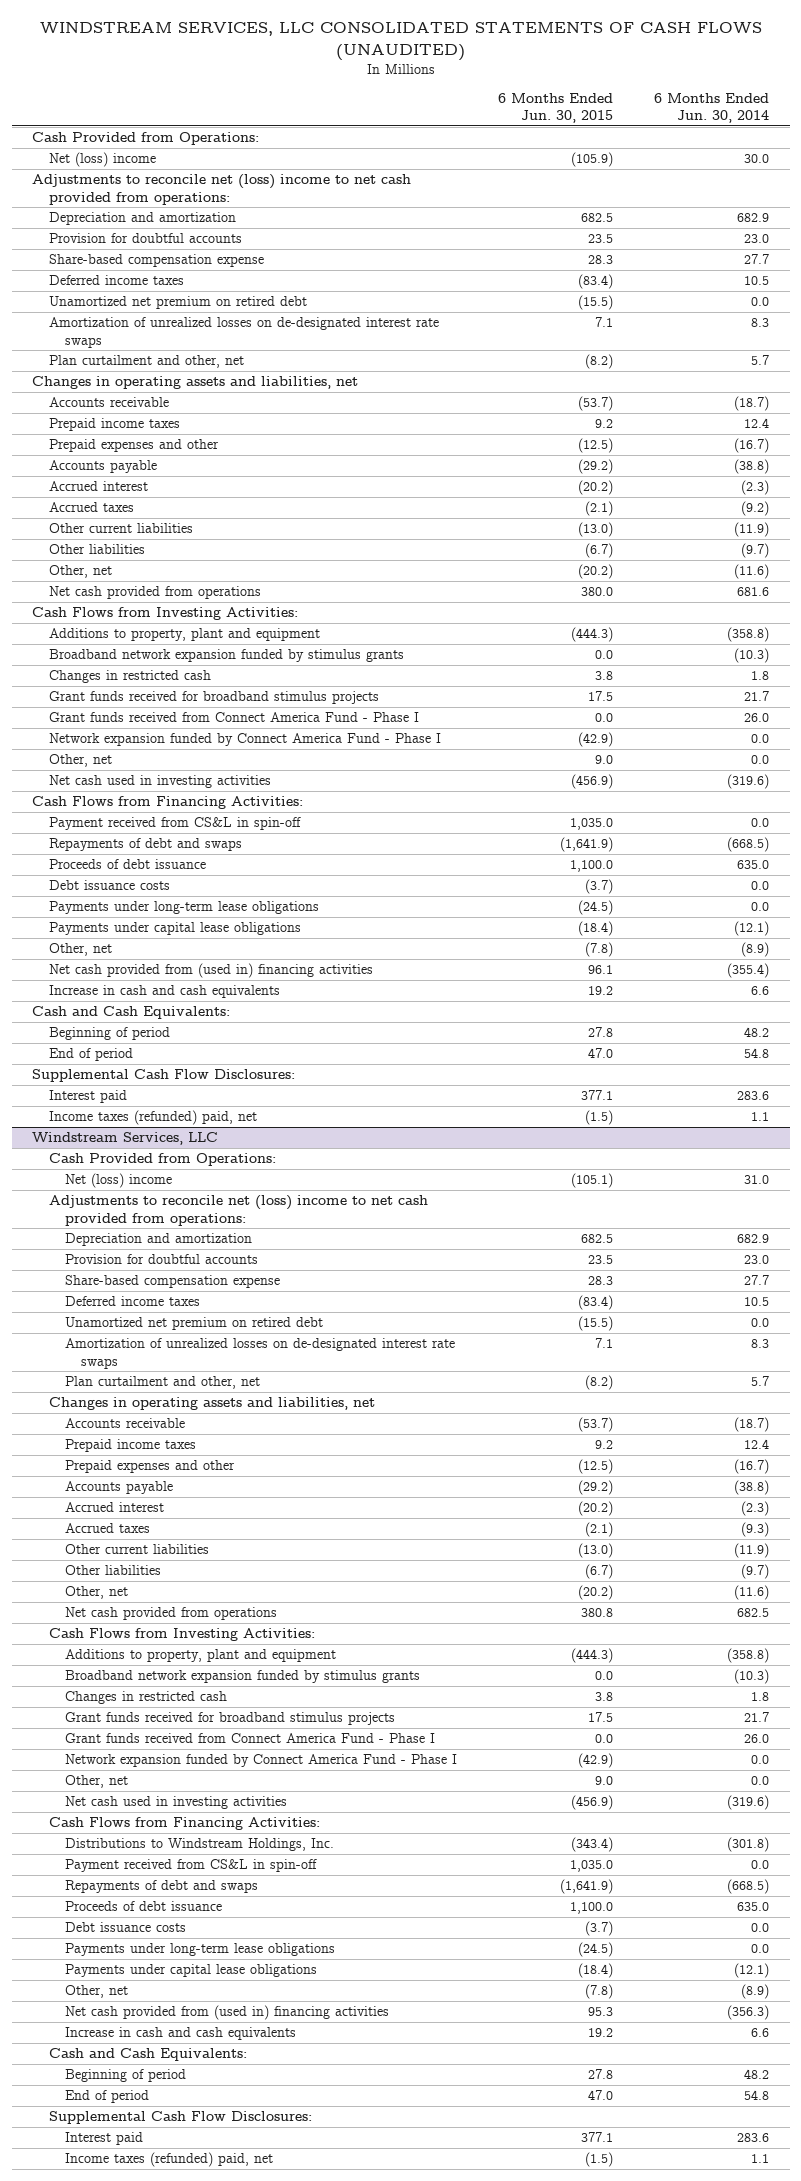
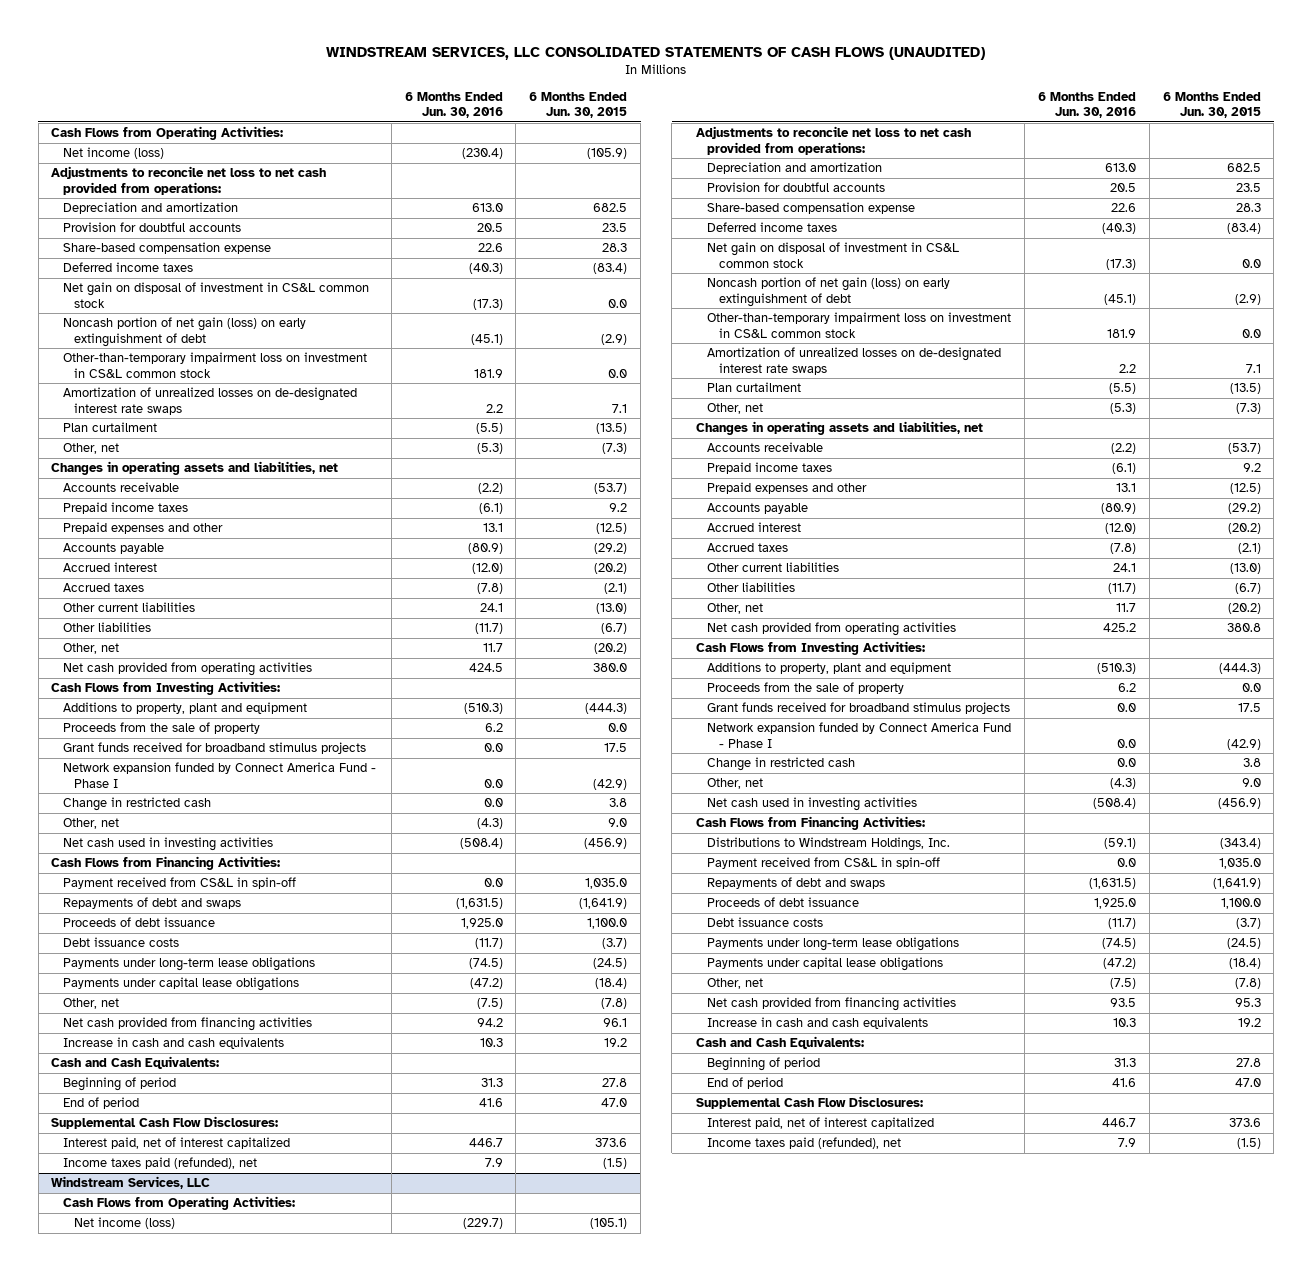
[654,92,770,124] 6 Months Ended Jun. 30, 2014 -> none
none -> [404,91,503,119] 6 Months Ended Jun. 30, 2016
[32,132,260,146] Cash Provided from Operations: -> [51,126,284,141] Cash Flows from Operating Activities:
[48,152,156,168] Net (loss) income -> [62,147,164,160] Net income (loss)
[32,174,412,205] Adjustments to reconcile net (loss) income to net cash provided from operations: -> [51,166,327,195] Adjustments to reconcile net loss to net cash provided from operations:
[48,296,307,310] Unamortized net premium on retired debt -> none
none -> [62,282,369,308] Net gain on disposal of investment in CS&L common stock
none -> [62,317,306,347] Noncash portion of net gain (loss) on early extinguishment of debt
none -> [62,352,367,378] Other-than-temporary impairment loss on investment in CS&L common stock
none -> [62,422,157,433] Plan curtailment
[48,355,244,369] Plan curtailment and other, net -> [62,443,119,455] Other, net
[585,354,614,370] (8.2) -> [602,443,628,455] (7.3)
[48,586,261,600] Net cash provided from operations -> [62,662,312,677] Net cash provided from operating activities
[48,649,404,663] Broadband network expansion funded by stimulus grants -> none
[48,670,211,684] Changes in restricted cash -> none
none -> [62,722,260,735] Proceeds from the sale of property
[48,712,419,723] Grant funds received from Connect America Fund - Phase I -> none
none -> [62,797,211,812] Change in restricted cash
[48,963,373,979] Net cash provided from (used in) financing activities -> [62,1017,312,1032] Net cash provided from financing activities
[48,1090,127,1104] Interest paid -> [62,1137,290,1150] Interest paid, net of interest capitalized
[581,1090,614,1101] 377.1 -> [595,1138,628,1148] 373.6
[48,1110,257,1126] Income taxes (refunded) paid, net -> [62,1157,257,1170] Income taxes paid (refunded), net
[48,1153,276,1167] Cash Provided from Operations: -> [62,1196,295,1211] Cash Flows from Operating Activities:
[64,1173,172,1189] Net (loss) income -> [73,1217,175,1230] Net income (loss)
[48,1195,428,1226] Adjustments to reconcile net (loss) income to net cash provided from operations: -> [696,126,972,155] Adjustments to reconcile net loss to net cash provided from operations:
[64,1317,323,1331] Unamortized net premium on retired debt -> none
none -> [707,242,960,268] Net gain on disposal of investment in CS&L common stock
none -> [707,277,951,307] Noncash portion of net gain (loss) on early extinguishment of debt
none -> [707,312,1012,338] Other-than-temporary impairment loss on investment in CS&L common stock
none -> [707,382,802,393] Plan curtailment
[64,1376,260,1390] Plan curtailment and other, net -> [707,403,764,415] Other, net
[585,1375,614,1391] (8.2) -> [1235,403,1261,415] (7.3)
[64,1607,277,1621] Net cash provided from operations -> [707,622,957,637] Net cash provided from operating activities
[64,1670,420,1684] Broadband network expansion funded by stimulus grants -> none
[64,1691,227,1705] Changes in restricted cash -> none
none -> [707,682,905,695] Proceeds from the sale of property
[64,1733,435,1744] Grant funds received from Connect America Fund - Phase I -> none
none -> [707,757,856,772] Change in restricted cash
[64,2005,389,2021] Net cash provided from (used in) financing activities -> [707,997,957,1012] Net cash provided from financing activities
[64,2132,143,2146] Interest paid -> [707,1117,935,1130] Interest paid, net of interest capitalized
[581,2132,614,2143] 377.1 -> [1228,1118,1261,1128] 373.6
[64,2152,273,2168] Income taxes (refunded) paid, net -> [707,1137,902,1150] Income taxes paid (refunded), net

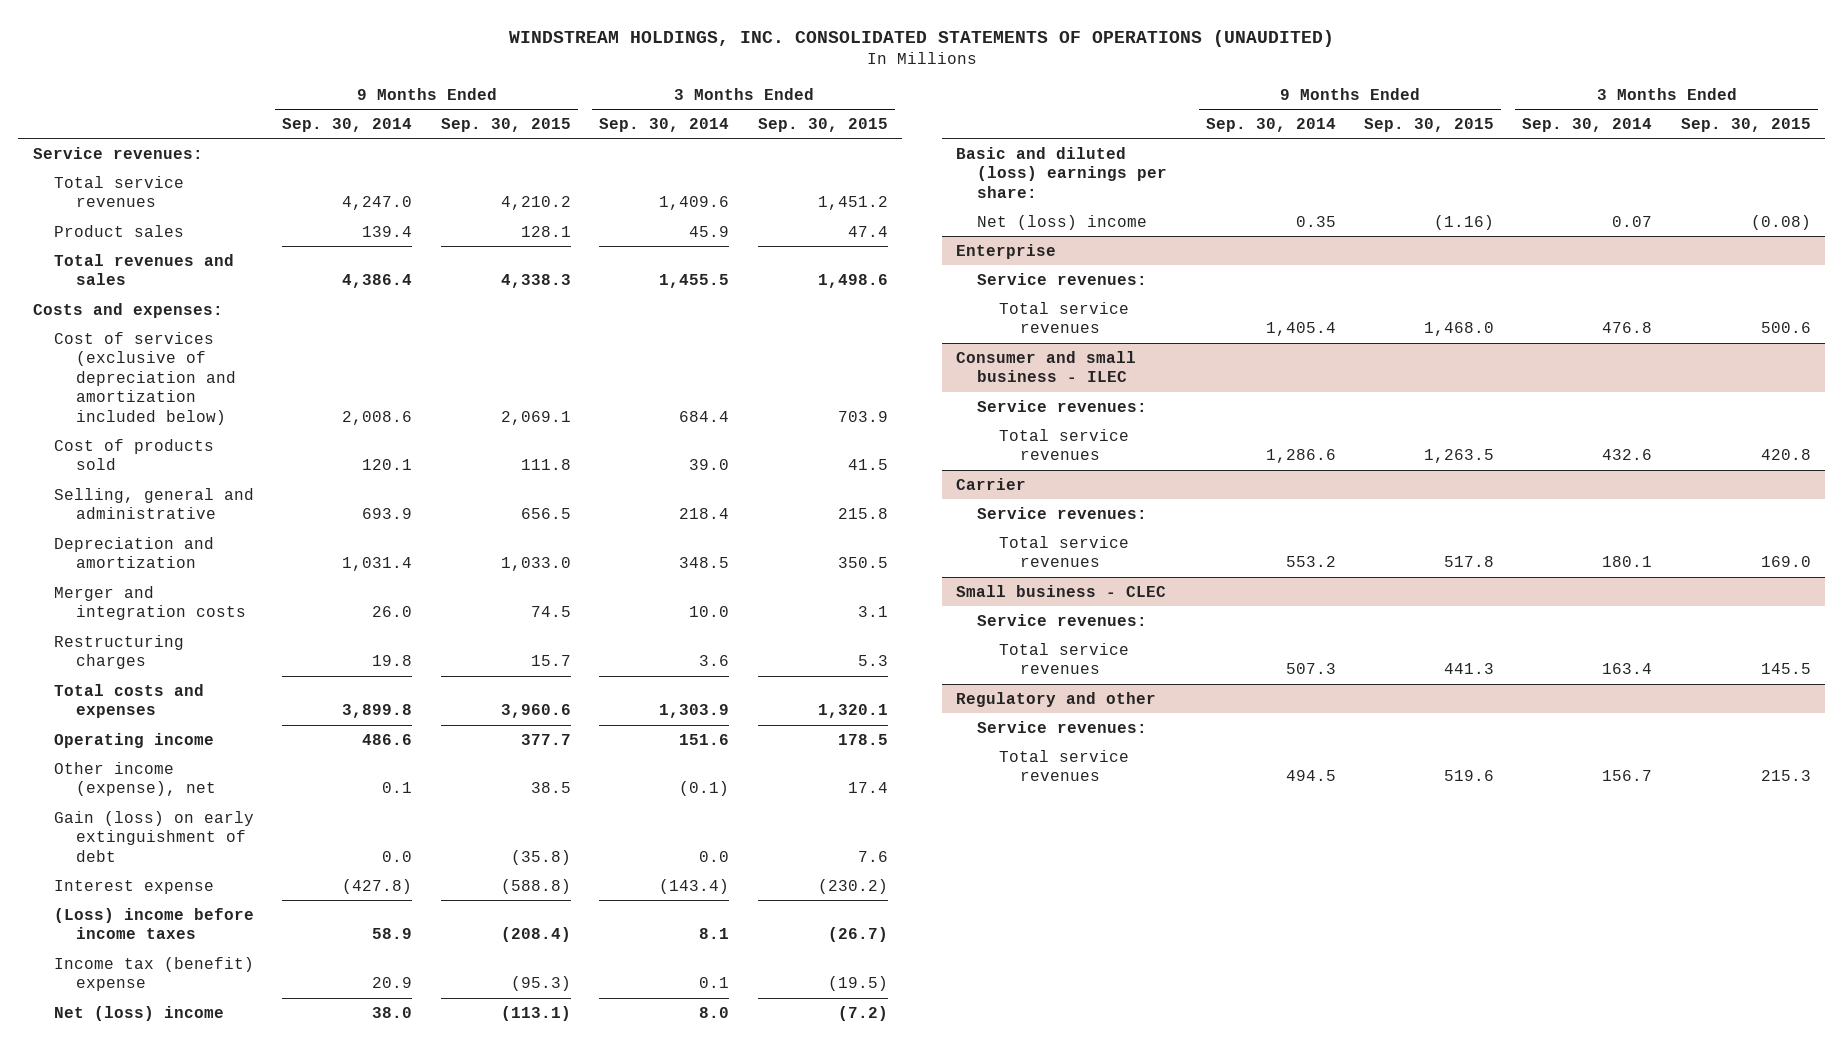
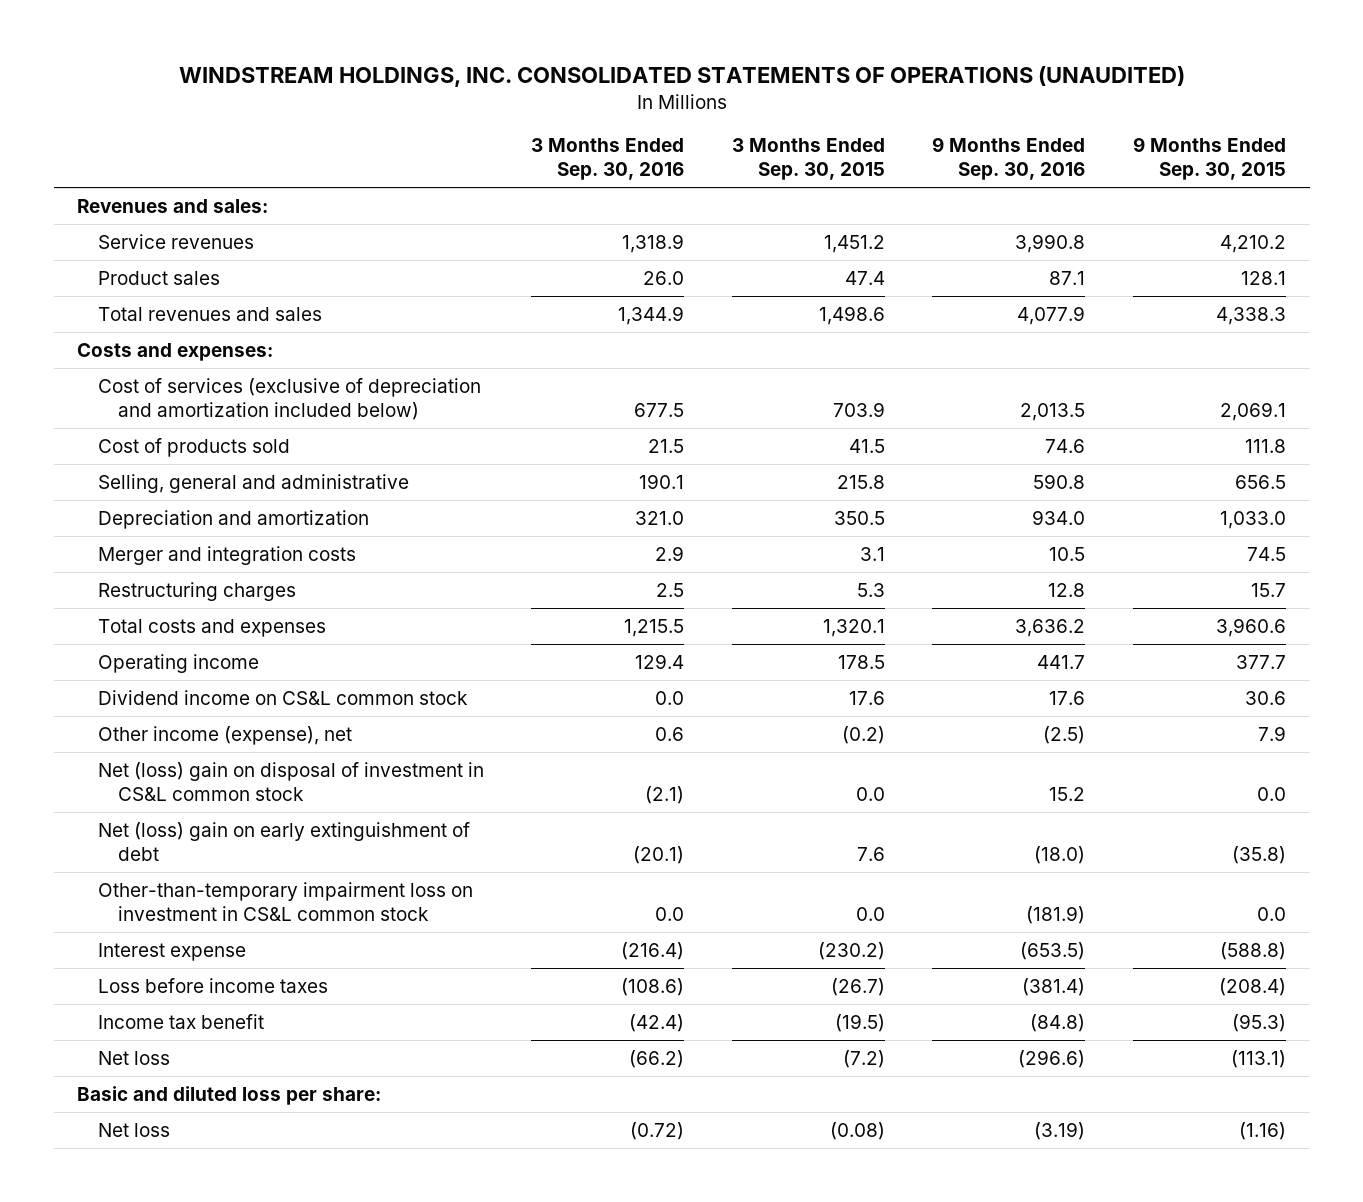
[282,118,413,133] Sep. 30, 2014 -> none
[599,118,730,133] Sep. 30, 2014 -> none
none -> [531,138,685,181] 3 Months Ended Sep. 30, 2016
none -> [932,137,1086,181] 9 Months Ended Sep. 30, 2016
[32,146,203,159] Service revenues: -> none
none -> [77,198,269,213] Revenues and sales:
[54,175,185,208] Total service revenues -> [97,233,254,249] Service revenues
none -> [97,689,468,705] Dividend income on CS&L common stock
[530,782,571,794] 38.5 -> [1258,725,1287,741] 7.9
[847,782,888,794] 17.4 -> [841,725,885,744] (0.2)
none -> [97,761,484,802] Net (loss) gain on disposal of investment in CS&L common stock
[54,810,255,862] Gain (loss) on early extinguishment of debt -> [97,821,470,862] Net (loss) gain on early extinguishment of debt
none -> [97,881,473,922] Other-than-temporary impairment loss on investment in CS&L common stock
[955,243,1056,259] Enterprise -> none
[977,272,1148,285] Service revenues: -> none
[998,301,1129,334] Total service revenues -> none
[955,350,1136,383] Consumer and small business - ILEC -> none
[977,399,1148,412] Service revenues: -> none
[998,428,1129,461] Total service revenues -> none
[955,477,1026,490] Carrier -> none
[977,506,1148,519] Service revenues: -> none
[998,535,1129,568] Total service revenues -> none
[955,584,1166,597] Small business - CLEC -> none
[977,613,1148,626] Service revenues: -> none
[998,642,1129,675] Total service revenues -> none
[955,691,1156,707] Regulatory and other -> none
[977,720,1148,733] Service revenues: -> none
[998,749,1129,782] Total service revenues -> none
[54,907,255,940] (Loss) income before income taxes -> [97,977,328,993] Loss before income taxes
[54,956,255,992] Income tax (benefit) expense -> [97,1013,264,1029] Income tax benefit
[54,1005,225,1021] Net (loss) income -> [97,1050,170,1065] Net loss
[955,146,1168,198] Basic and diluted (loss) earnings per share: -> [77,1085,382,1105] Basic and diluted loss per share:
[977,214,1148,230] Net (loss) income -> [97,1122,170,1137] Net loss

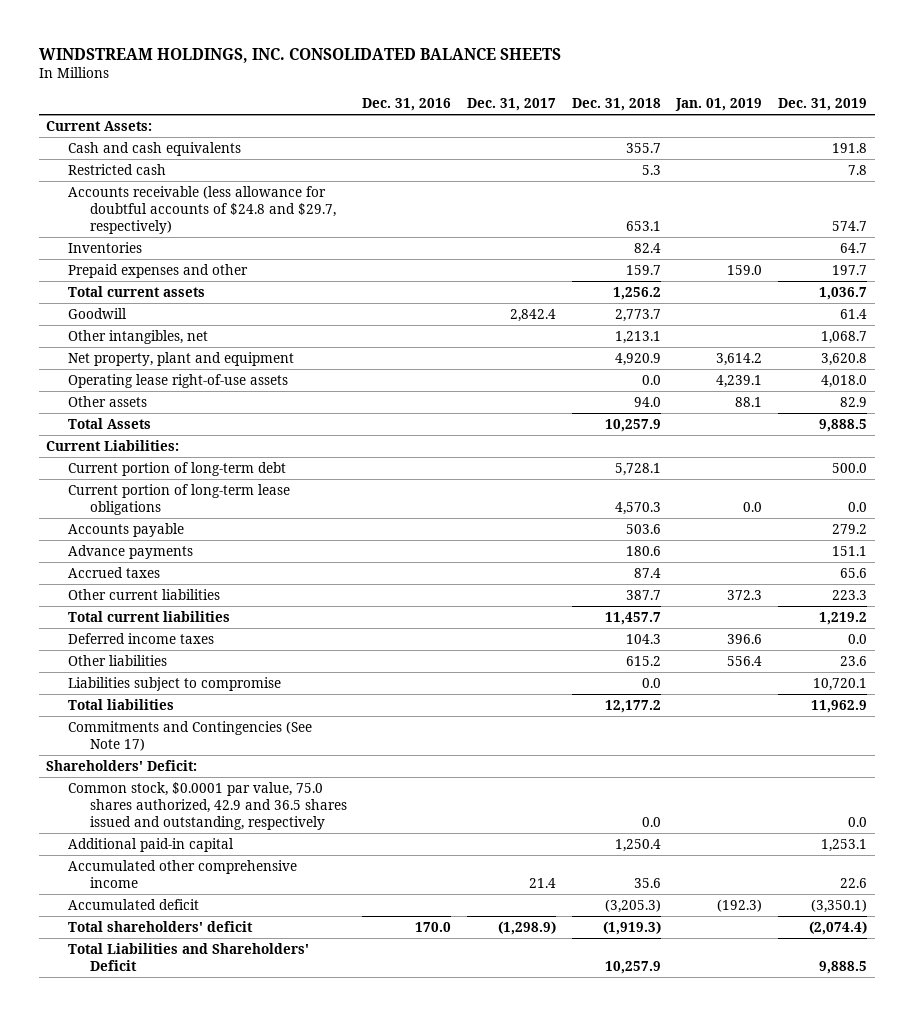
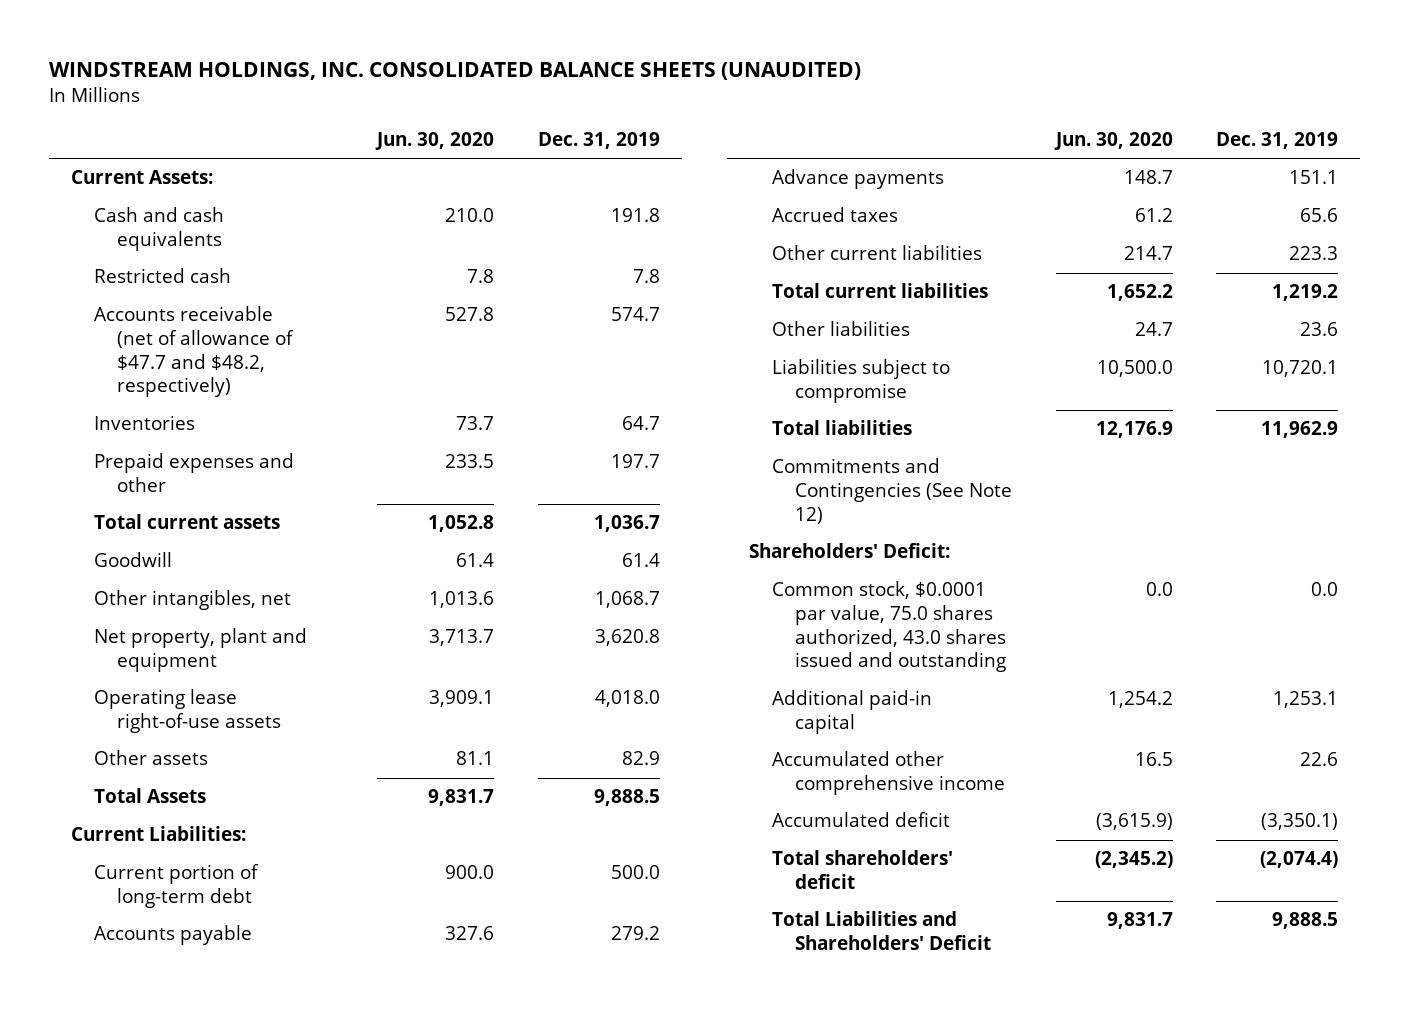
[38,47,561,63] WINDSTREAM HOLDINGS, INC. CONSOLIDATED BALANCE SHEETS -> [48,62,861,81] WINDSTREAM HOLDINGS, INC. CONSOLIDATED BALANCE SHEETS (UNAUDITED)
[362,98,452,112] Dec. 31, 2016 -> none
[467,98,557,112] Dec. 31, 2017 -> none
[571,98,661,112] Dec. 31, 2018 -> none
[675,98,763,112] Jan. 01, 2019 -> none
none -> [375,131,495,150] Jun. 30, 2020
[68,186,336,234] Accounts receivable (less allowance for doubtful accounts of $24.8 and $29.7, respectively) -> [93,306,294,398] Accounts receivable (net of allowance of $47.7 and $48.2, respectively)
[68,484,291,515] Current portion of long-term lease obligations -> none
[68,633,215,645] Deferred income taxes -> none
[68,721,313,751] Commitments and Contingencies (See Note 17) -> [772,458,1013,524] Commitments and Contingencies (See Note 12)
[68,782,347,830] Common stock, $0.0001 par value, 75.0 shares authorized, 42.9 and 36.5 shares issued and outstanding, respectively -> [772,581,1007,673] Common stock, $0.0001 par value, 75.0 shares authorized, 43.0 shares issued and outstanding

